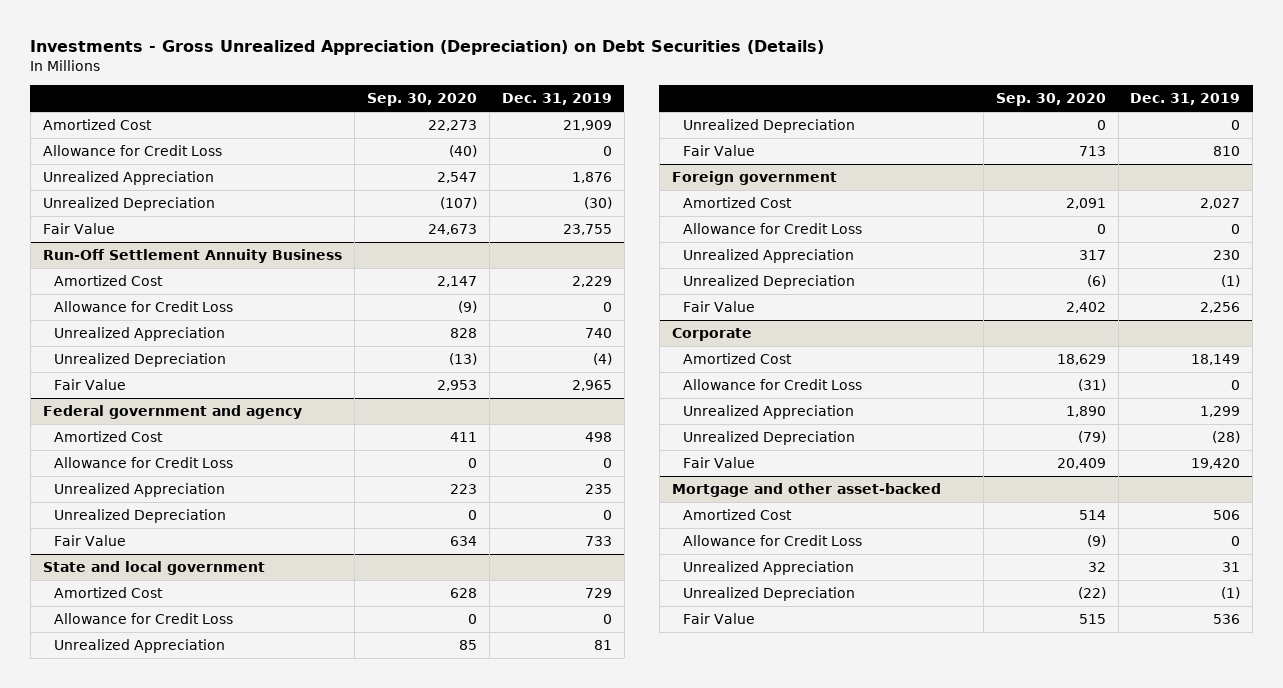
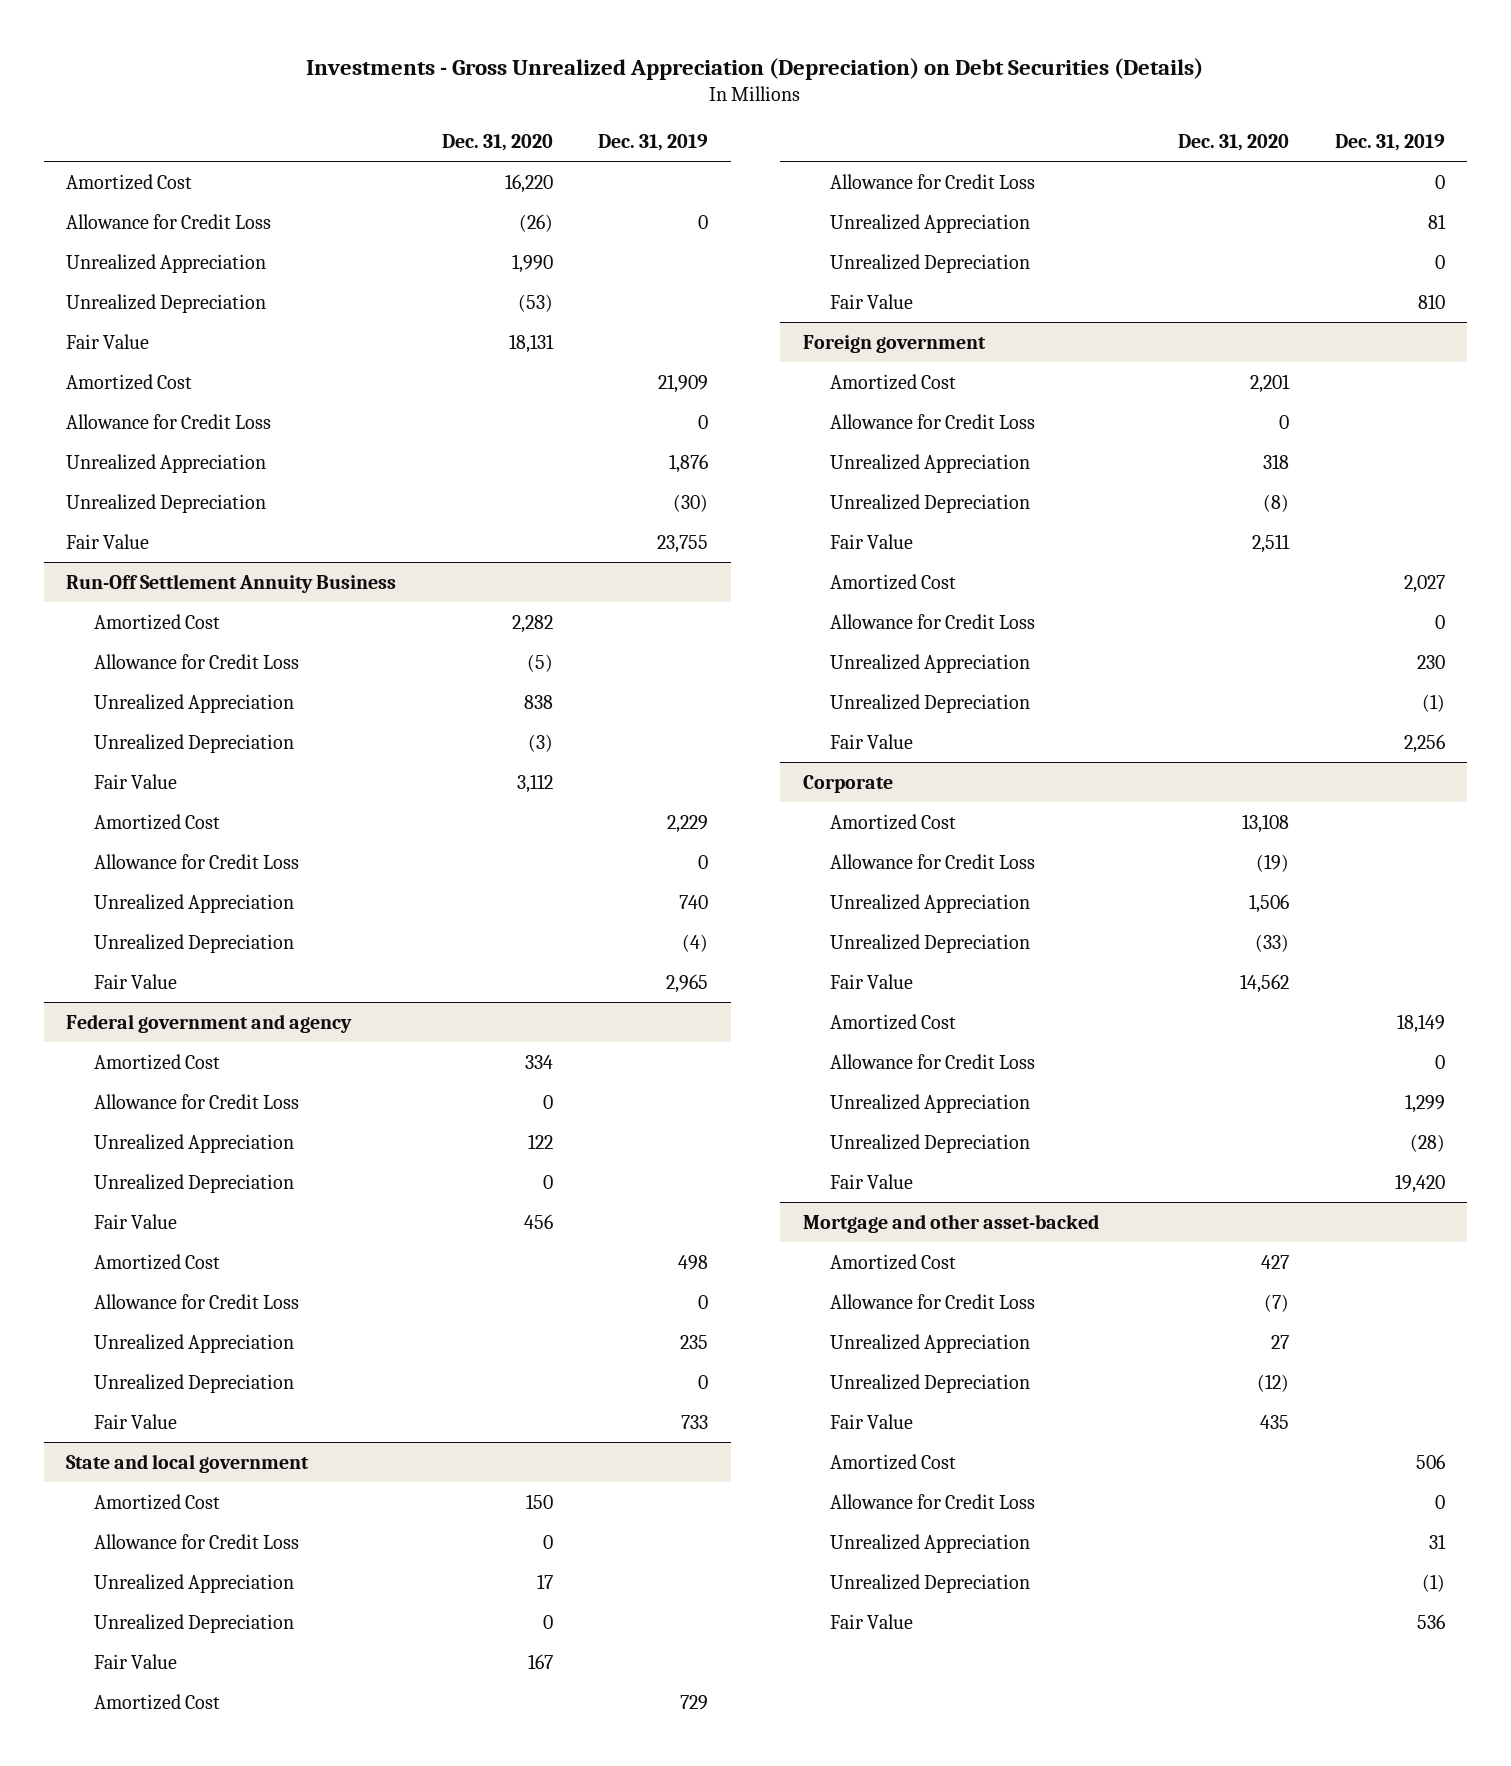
[366,93,477,107] Sep. 30, 2020 -> none
none -> [441,134,553,152] Dec. 31, 2020
none -> [66,173,193,190] Amortized Cost
none -> [66,213,272,229] Allowance for Credit Loss
none -> [66,253,267,273] Unrealized Appreciation
none -> [66,293,267,313] Unrealized Depreciation
none -> [66,333,150,349] Fair Value
none -> [93,613,220,630] Amortized Cost
none -> [93,653,299,669] Allowance for Credit Loss
none -> [93,693,294,713] Unrealized Appreciation
none -> [93,733,294,753] Unrealized Depreciation
none -> [93,773,177,789] Fair Value
none -> [93,1053,220,1070] Amortized Cost
none -> [93,1093,299,1109] Allowance for Credit Loss
none -> [93,1133,294,1153] Unrealized Appreciation
none -> [93,1173,294,1193] Unrealized Depreciation
none -> [93,1213,177,1229] Fair Value
none -> [93,1493,220,1510] Amortized Cost
none -> [93,1533,299,1549] Allowance for Credit Loss
none -> [93,1573,294,1593] Unrealized Appreciation
none -> [93,1613,294,1633] Unrealized Depreciation
none -> [93,1653,177,1669] Fair Value
none -> [830,373,957,390] Amortized Cost
none -> [830,413,1036,429] Allowance for Credit Loss
none -> [830,453,1031,473] Unrealized Appreciation
none -> [830,493,1031,513] Unrealized Depreciation
none -> [830,533,914,549] Fair Value
none -> [830,813,957,830] Amortized Cost
none -> [830,853,1036,869] Allowance for Credit Loss
none -> [830,893,1031,913] Unrealized Appreciation
none -> [830,933,1031,953] Unrealized Depreciation
none -> [830,973,914,989] Fair Value
none -> [830,1253,957,1270] Amortized Cost
none -> [830,1293,1036,1309] Allowance for Credit Loss
none -> [830,1333,1031,1353] Unrealized Appreciation
none -> [830,1373,1031,1393] Unrealized Depreciation
none -> [830,1413,914,1429] Fair Value

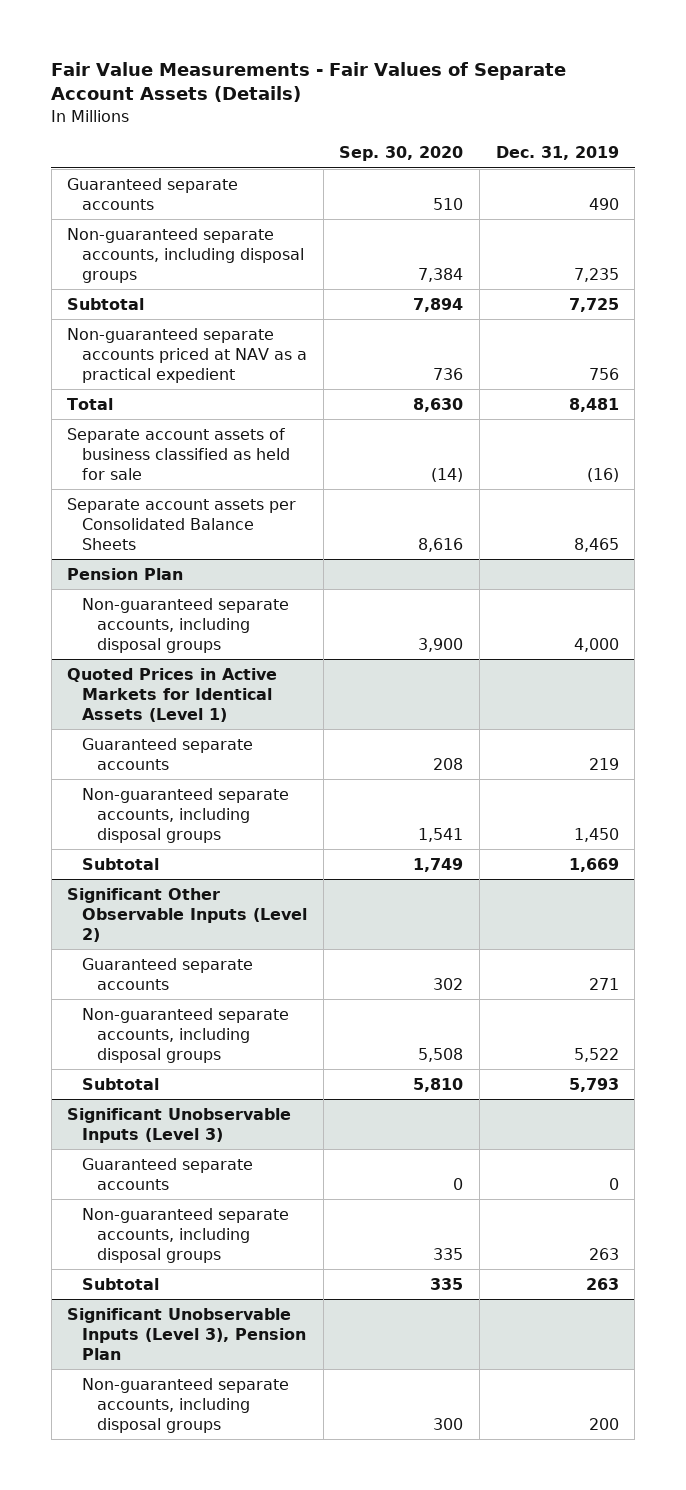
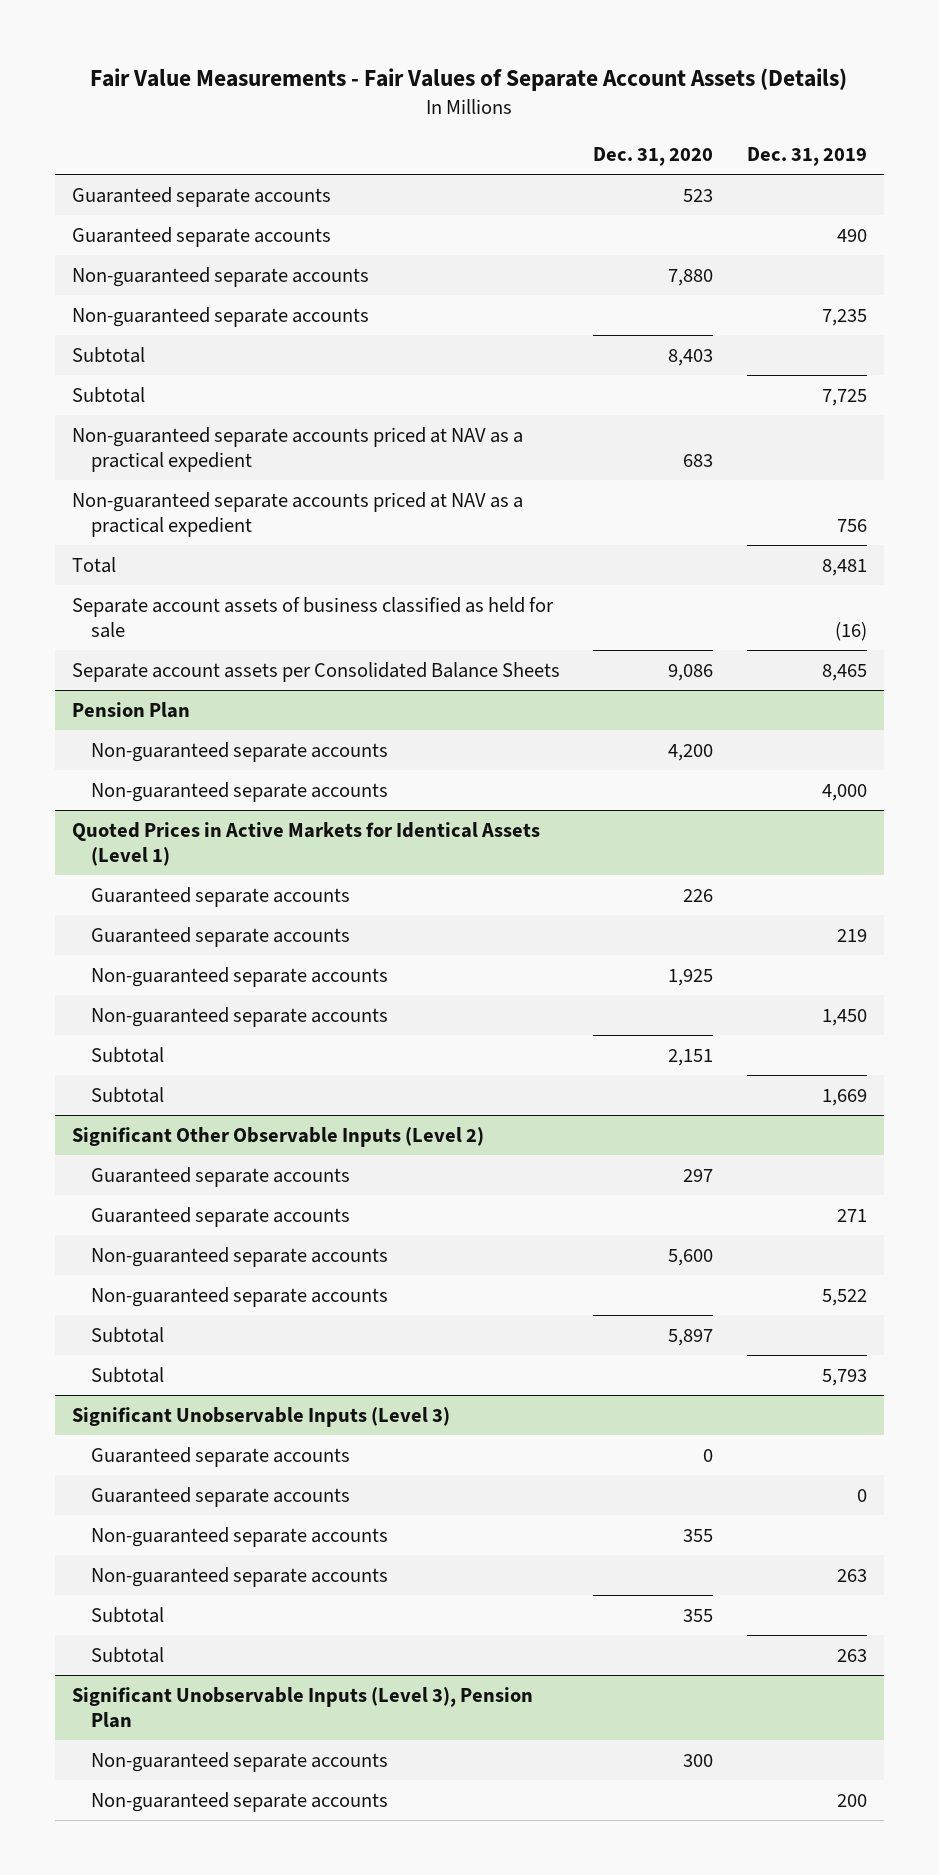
[339,146,464,162] Sep. 30, 2020 -> none
none -> [593,146,714,166] Dec. 31, 2020
none -> [71,186,331,207] Guaranteed separate accounts
none -> [71,266,369,287] Non-guaranteed separate accounts
[67,227,305,284] Non-guaranteed separate accounts, including disposal groups -> [71,306,369,327] Non-guaranteed separate accounts
none -> [71,346,145,363] Subtotal
none -> [71,426,523,473] Non-guaranteed separate accounts priced at NAV as a practical expedient
none -> [90,741,388,762] Non-guaranteed separate accounts
[82,597,290,654] Non-guaranteed separate accounts, including disposal groups -> [90,781,388,802] Non-guaranteed separate accounts
none -> [90,886,350,907] Guaranteed separate accounts
none -> [90,966,388,987] Non-guaranteed separate accounts
[82,787,290,844] Non-guaranteed separate accounts, including disposal groups -> [90,1006,388,1027] Non-guaranteed separate accounts
none -> [90,1046,164,1063] Subtotal
none -> [90,1166,350,1187] Guaranteed separate accounts
none -> [90,1246,388,1267] Non-guaranteed separate accounts
[82,1007,290,1064] Non-guaranteed separate accounts, including disposal groups -> [90,1286,388,1307] Non-guaranteed separate accounts
none -> [90,1326,164,1343] Subtotal
none -> [90,1446,350,1467] Guaranteed separate accounts
none -> [90,1526,388,1547] Non-guaranteed separate accounts
[82,1207,290,1264] Non-guaranteed separate accounts, including disposal groups -> [90,1566,388,1587] Non-guaranteed separate accounts
none -> [90,1606,164,1623] Subtotal
none -> [90,1751,388,1772] Non-guaranteed separate accounts
[82,1377,290,1434] Non-guaranteed separate accounts, including disposal groups -> [90,1791,388,1812] Non-guaranteed separate accounts

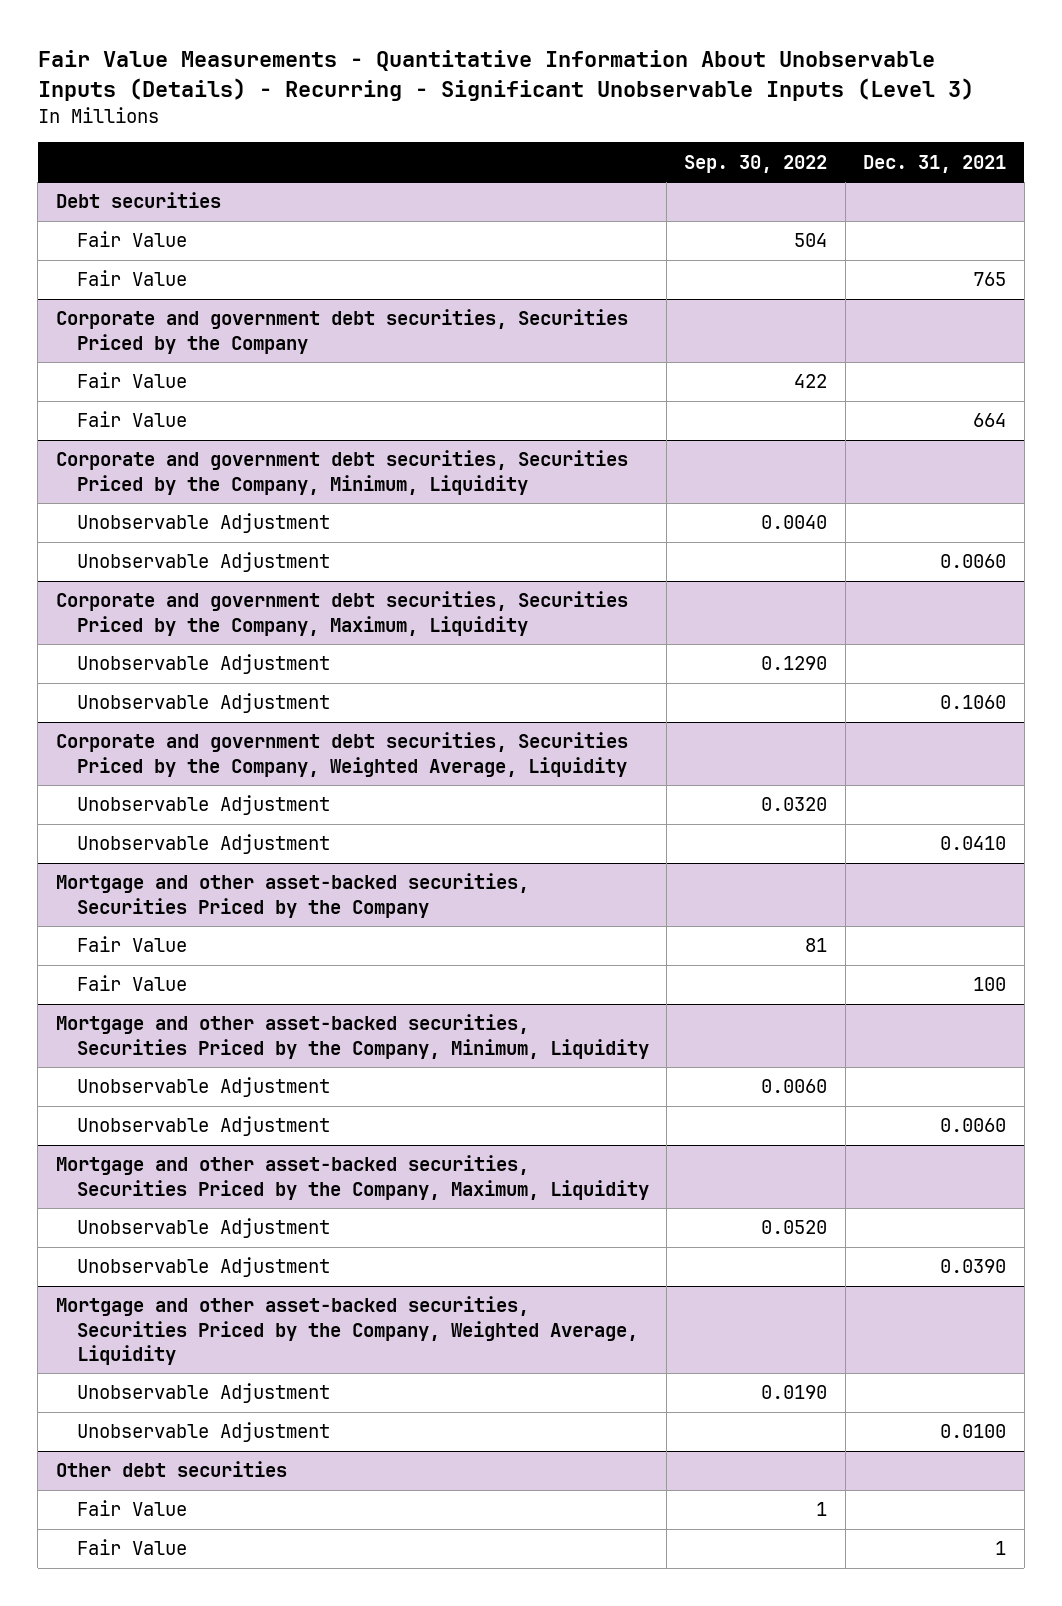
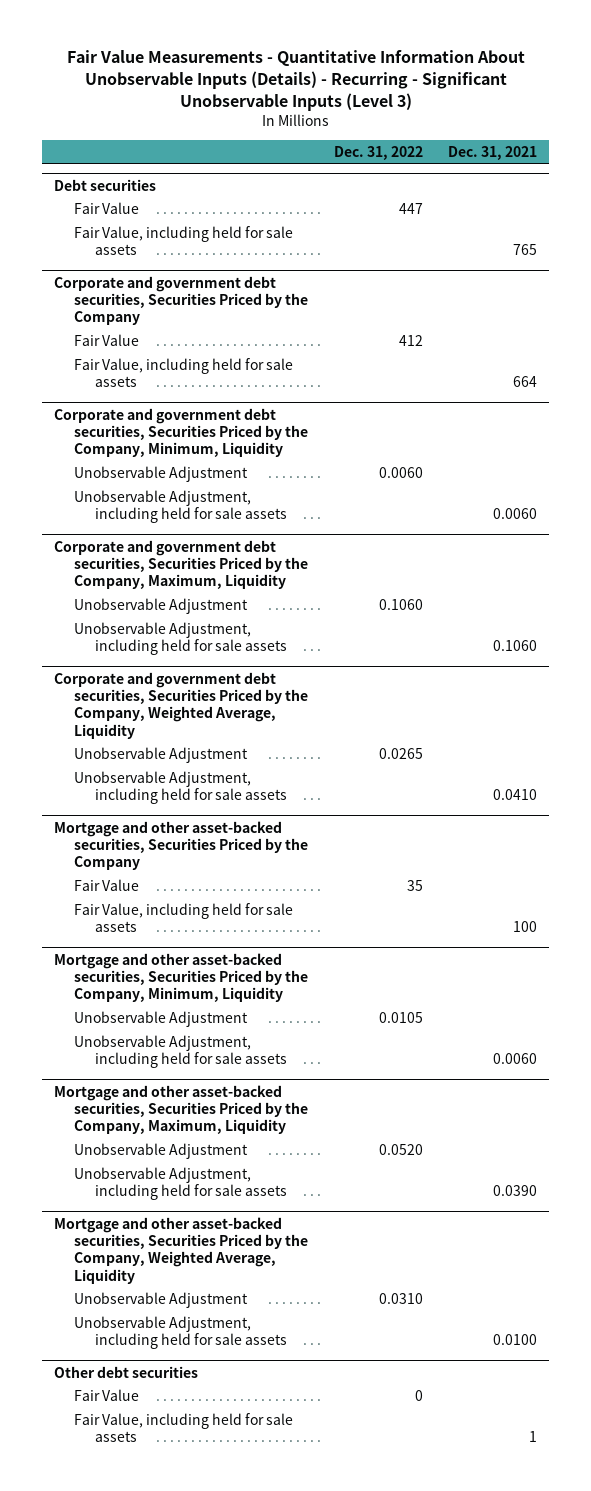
[684,154,828,173] Sep. 30, 2022 -> none
none -> [333,145,423,160] Dec. 31, 2022
[76,270,187,287] Fair Value -> [74,225,294,256] Fair Value, including held for sale assets
[76,411,187,428] Fair Value -> [74,357,294,388] Fair Value, including held for sale assets
[76,552,330,573] Unobservable Adjustment -> [74,489,287,524] Unobservable Adjustment, including held for sale assets
[76,693,330,714] Unobservable Adjustment -> [74,621,287,656] Unobservable Adjustment, including held for sale assets
[76,834,330,855] Unobservable Adjustment -> [74,770,287,805] Unobservable Adjustment, including held for sale assets
[76,975,187,992] Fair Value -> [74,902,294,933] Fair Value, including held for sale assets
[76,1116,330,1137] Unobservable Adjustment -> [74,1034,287,1069] Unobservable Adjustment, including held for sale assets
[76,1257,330,1278] Unobservable Adjustment -> [74,1166,287,1201] Unobservable Adjustment, including held for sale assets
[76,1422,330,1443] Unobservable Adjustment -> [74,1315,287,1350] Unobservable Adjustment, including held for sale assets
[76,1539,187,1556] Fair Value -> [74,1412,294,1443] Fair Value, including held for sale assets

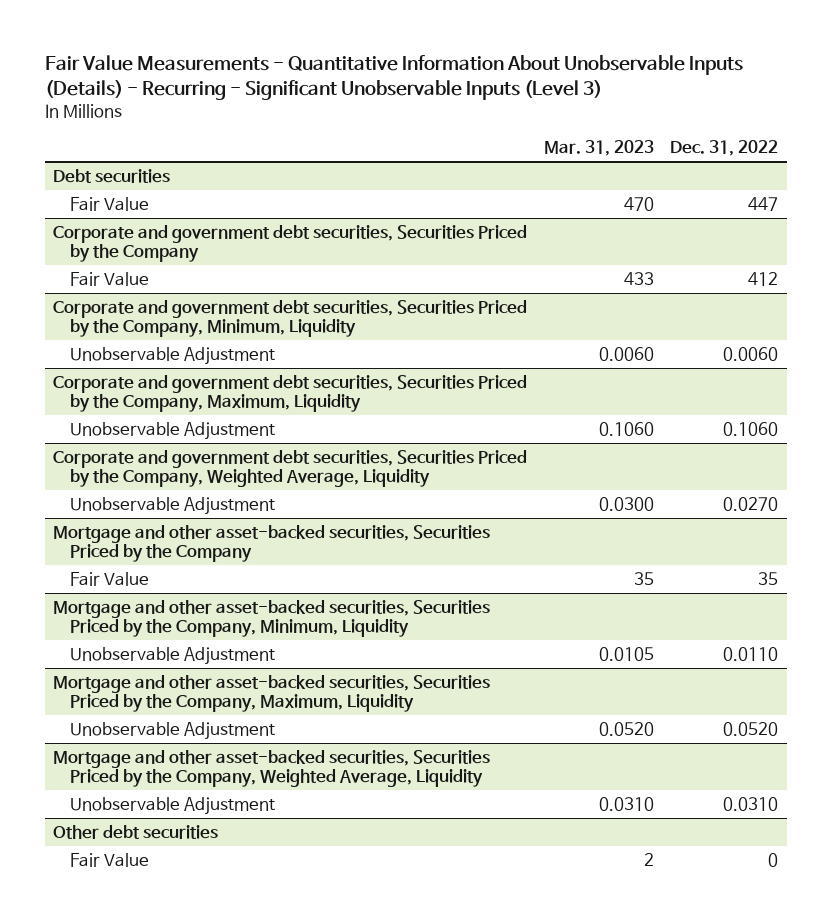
[447,145,537,160] Dec. 31, 2021 -> none
none -> [543,140,654,157] Mar. 31, 2023
[74,225,294,256] Fair Value, including held for sale assets -> none
[74,357,294,388] Fair Value, including held for sale assets -> none
[74,489,287,524] Unobservable Adjustment, including held for sale assets -> none
[74,621,287,656] Unobservable Adjustment, including held for sale assets -> none
[74,770,287,805] Unobservable Adjustment, including held for sale assets -> none
[378,747,423,759] 0.0265 -> [723,496,779,511] 0.0270
[74,902,294,933] Fair Value, including held for sale assets -> none
[74,1034,287,1069] Unobservable Adjustment, including held for sale assets -> none
[378,1011,423,1023] 0.0105 -> [723,646,779,661] 0.0110
[74,1166,287,1201] Unobservable Adjustment, including held for sale assets -> none
[74,1315,287,1350] Unobservable Adjustment, including held for sale assets -> none
[74,1412,294,1443] Fair Value, including held for sale assets -> none

